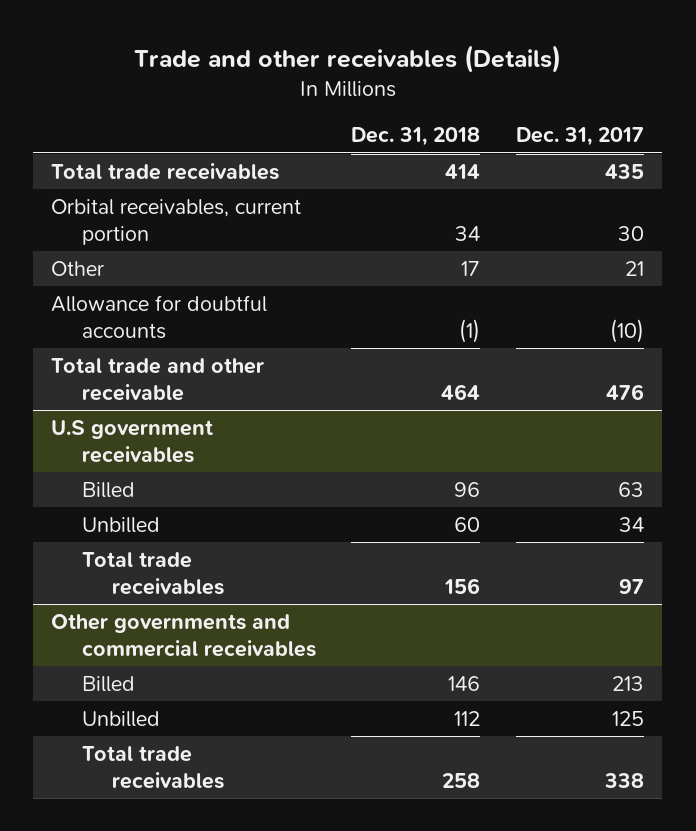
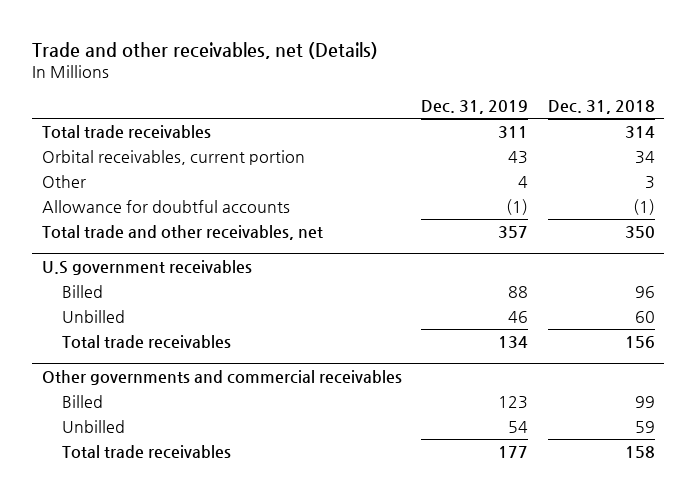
[133,44,561,73] Trade and other receivables (Details) -> [31,42,378,60] Trade and other receivables, net (Details)
[516,127,645,147] Dec. 31, 2017 -> none
none -> [421,99,529,114] Dec. 31, 2019
[445,163,481,179] 414 -> [624,126,655,139] 314
[461,260,481,276] 17 -> [644,176,655,190] 3
[51,357,265,401] Total trade and other receivable -> [41,225,323,241] Total trade and other receivables, net
[441,383,481,400] 464 -> [624,226,655,239] 350
[448,675,481,691] 146 -> [634,396,655,409] 99
[454,710,481,726] 112 -> [634,421,655,434] 59
[442,772,481,788] 258 -> [624,446,655,459] 158

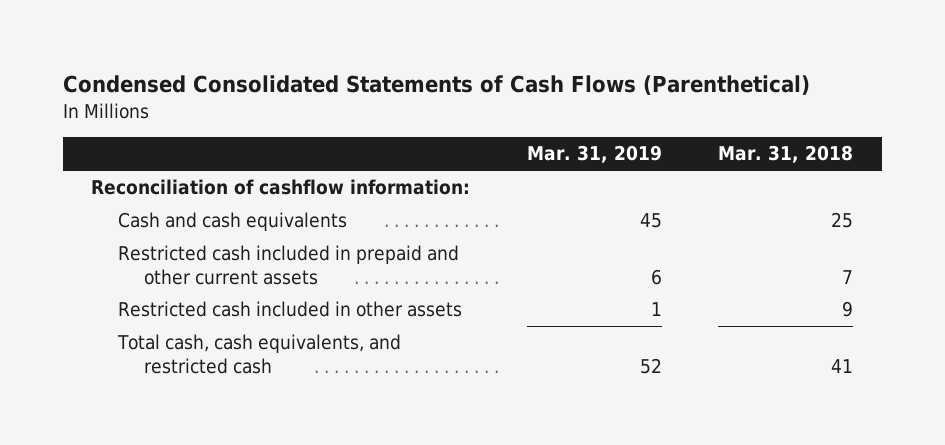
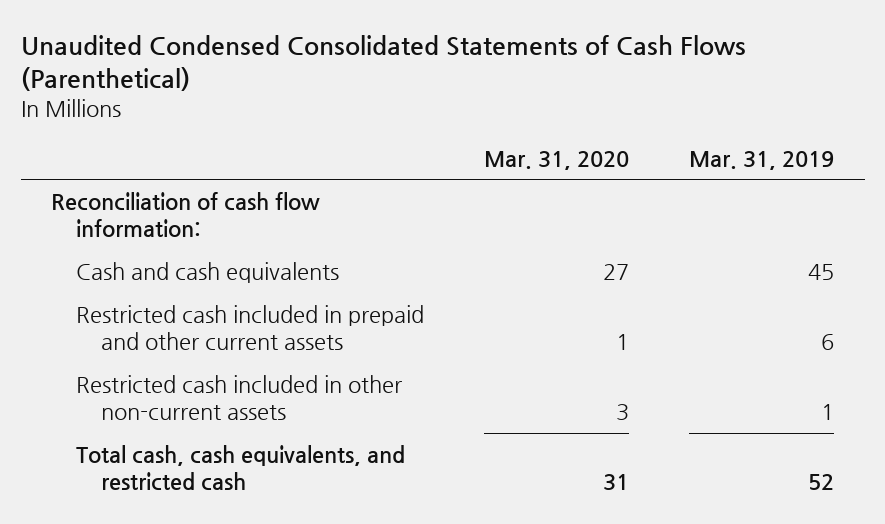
[63,75,811,96] Condensed Consolidated Statements of Cash Flows (Parenthetical) -> [20,34,746,91] Unaudited Condensed Consolidated Statements of Cash Flows (Parenthetical)
[718,145,854,164] Mar. 31, 2018 -> none
none -> [484,150,630,170] Mar. 31, 2020
[91,179,471,196] Reconciliation of cashflow information: -> [50,191,320,237] Reconciliation of cash flow information:
[117,301,462,318] Restricted cash included in other assets -> [76,374,403,420] Restricted cash included in other non-current assets

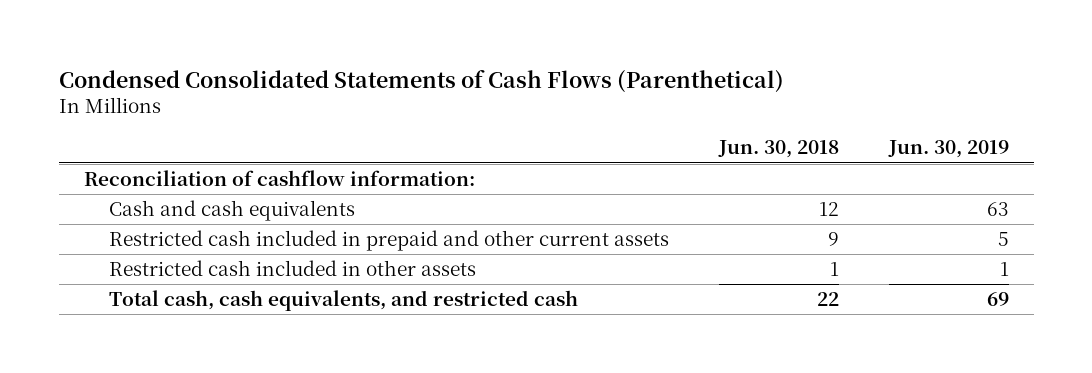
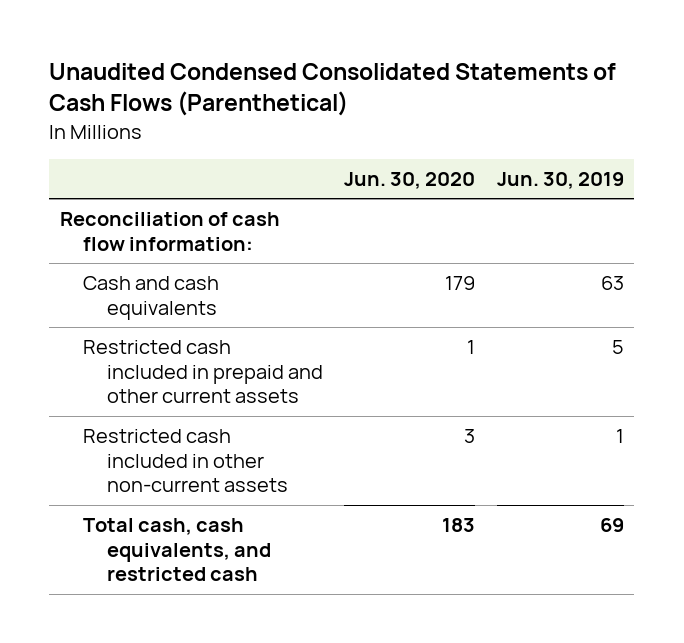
[58,69,784,93] Condensed Consolidated Statements of Cash Flows (Parenthetical) -> [49,63,617,117] Unaudited Condensed Consolidated Statements of Cash Flows (Parenthetical)
[717,140,839,159] Jun. 30, 2018 -> none
none -> [344,171,476,189] Jun. 30, 2020
[83,170,475,187] Reconciliation of cashflow information: -> [59,212,280,251] Reconciliation of cash flow information:
[109,260,477,277] Restricted cash included in other assets -> [83,429,288,493] Restricted cash included in other non-current assets

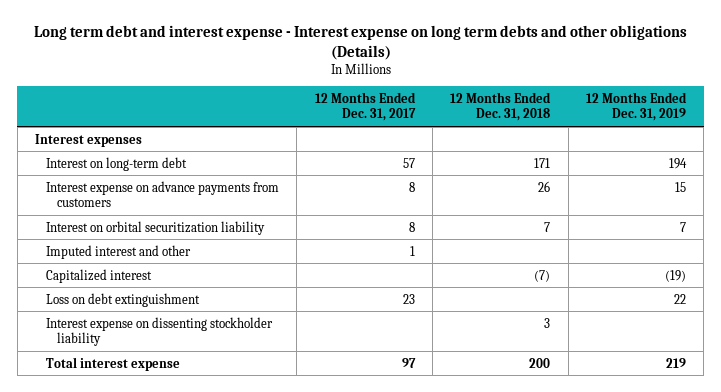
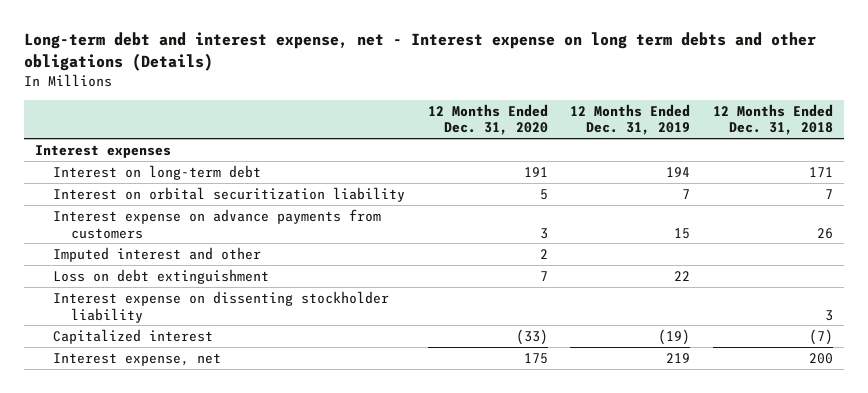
[33,25,687,60] Long term debt and interest expense - Interest expense on long term debts and other obligations (Details) -> [23,32,816,72] Long-term debt and interest expense, net - Interest expense on long term debts and other obligations (Details)
[314,91,416,122] 12 Months Ended Dec. 31, 2017 -> none
none -> [427,103,548,136] 12 Months Ended Dec. 31, 2020
[45,180,279,208] Interest expense on advance payments from customers -> [53,208,382,239] Interest expense on advance payments from customers
[45,268,152,283] Capitalized interest -> [53,328,214,344] Capitalized interest
[45,356,180,371] Total interest expense -> [53,352,222,366] Interest expense, net

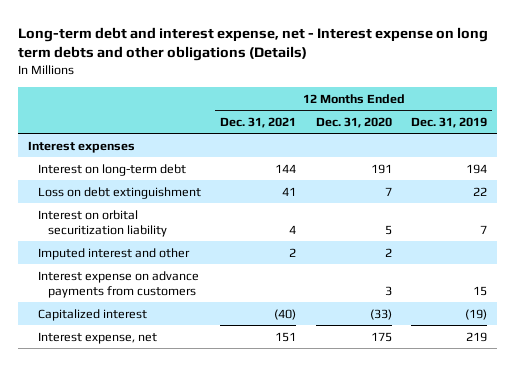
[713,103,834,136] 12 Months Ended Dec. 31, 2018 -> none
none -> [220,116,297,128] Dec. 31, 2021
[53,268,270,284] Loss on debt extinguishment -> [37,186,201,199] Loss on debt extinguishment
[53,290,390,323] Interest expense on dissenting stockholder liability -> none
[53,208,382,239] Interest expense on advance payments from customers -> [37,270,199,298] Interest expense on advance payments from customers

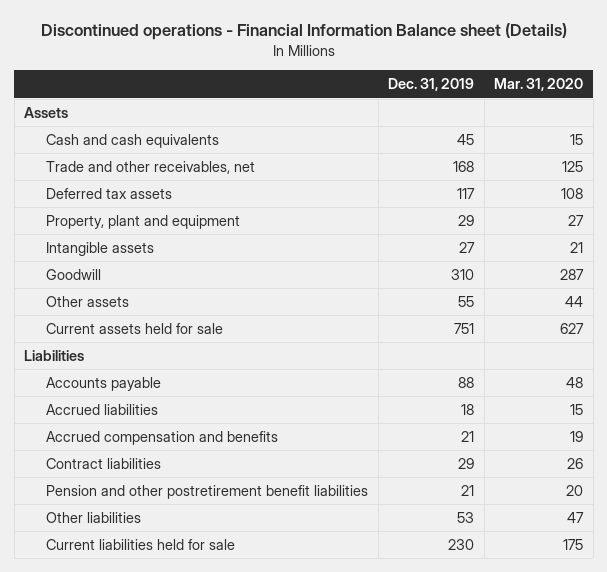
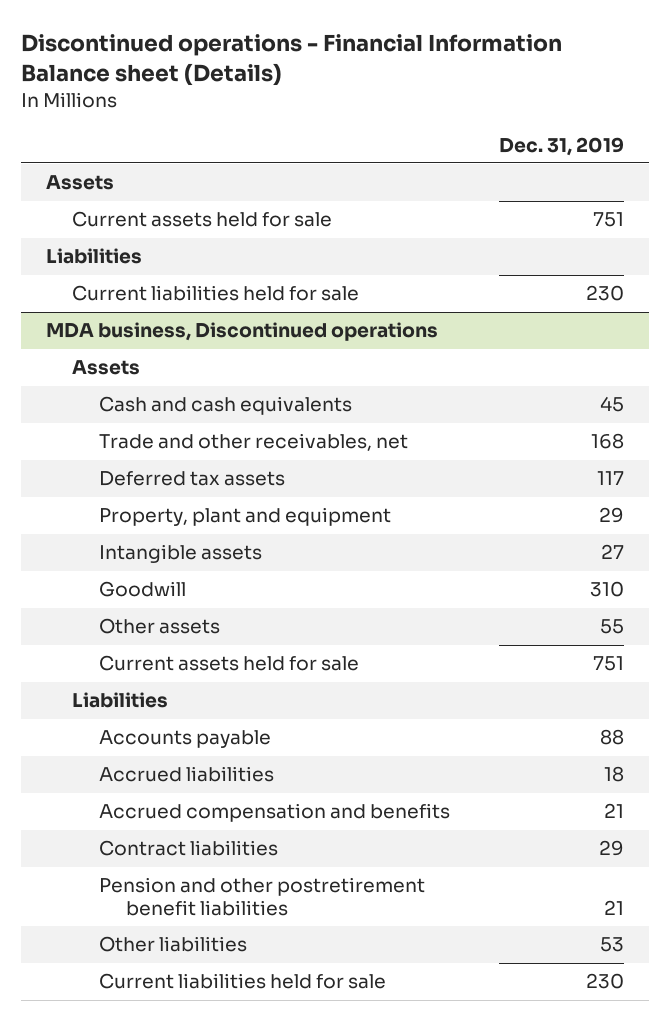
[494,78,584,92] Mar. 31, 2020 -> none
none -> [72,211,333,228] Current assets held for sale
none -> [45,248,142,265] Liabilities
none -> [72,285,360,302] Current liabilities held for sale
none -> [45,322,438,342] MDA business, Discontinued operations
none -> [72,360,141,376] Assets

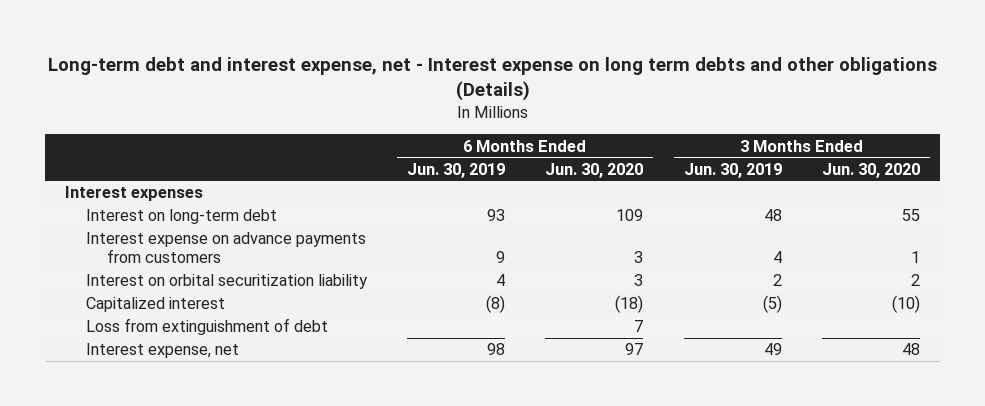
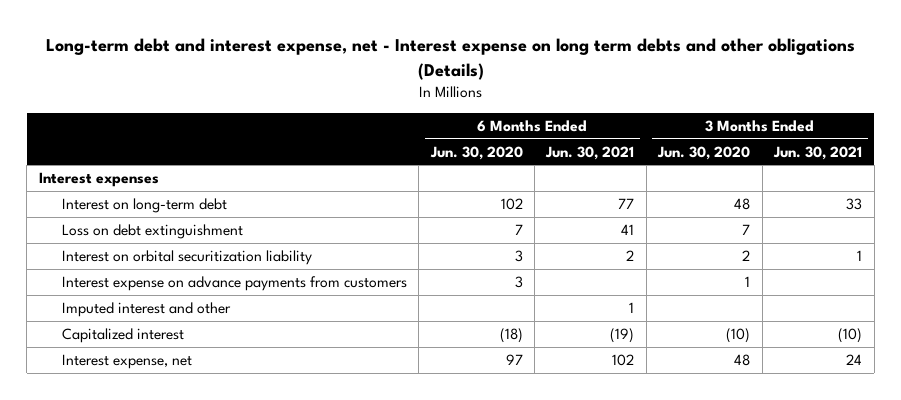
[407,162,506,178] Jun. 30, 2019 -> none
[683,162,782,178] Jun. 30, 2019 -> none
none -> [545,145,635,160] Jun. 30, 2021
none -> [773,145,863,160] Jun. 30, 2021
[616,209,644,222] 109 -> [500,198,523,211] 102
[901,209,920,222] 55 -> [734,198,751,211] 48
none -> [61,224,243,240] Loss on debt extinguishment
[86,232,367,264] Interest expense on advance payments from customers -> [61,276,407,292] Interest expense on advance payments from customers
none -> [61,302,231,318] Imputed interest and other
[86,318,329,336] Loss from extinguishment of debt -> none

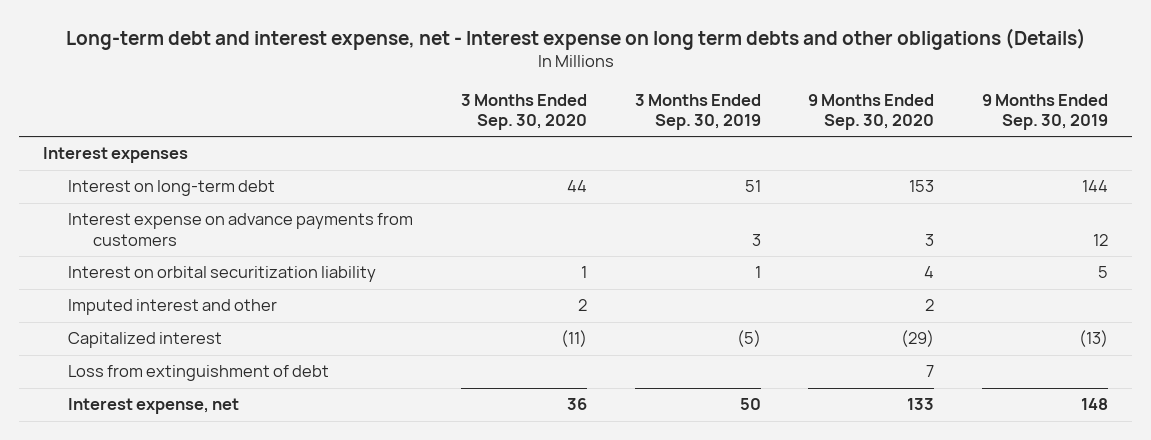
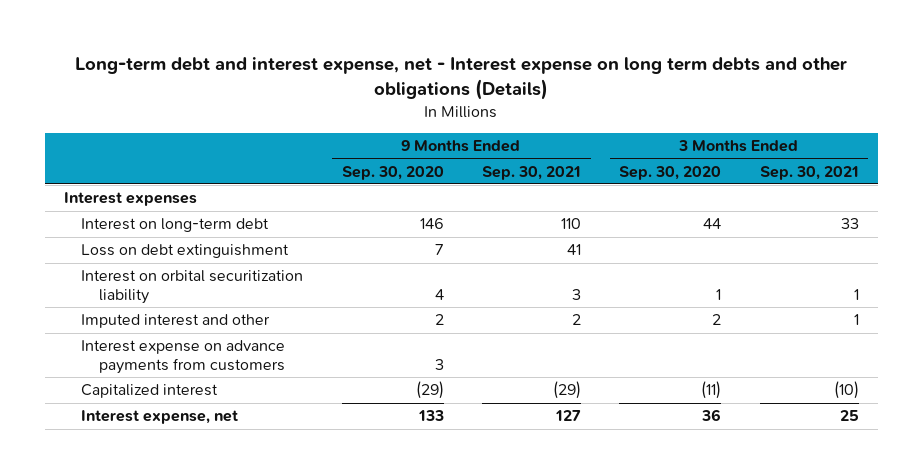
[634,93,761,130] 3 Months Ended Sep. 30, 2019 -> none
[982,93,1109,130] 9 Months Ended Sep. 30, 2019 -> none
none -> [482,165,582,180] Sep. 30, 2021
none -> [759,165,859,180] Sep. 30, 2021
[909,180,935,193] 153 -> [419,218,444,230] 146
none -> [81,244,290,259] Loss on debt extinguishment
[68,213,414,246] Interest expense on advance payments from customers -> [81,340,286,375] Interest expense on advance payments from customers
[68,365,330,382] Loss from extinguishment of debt -> none

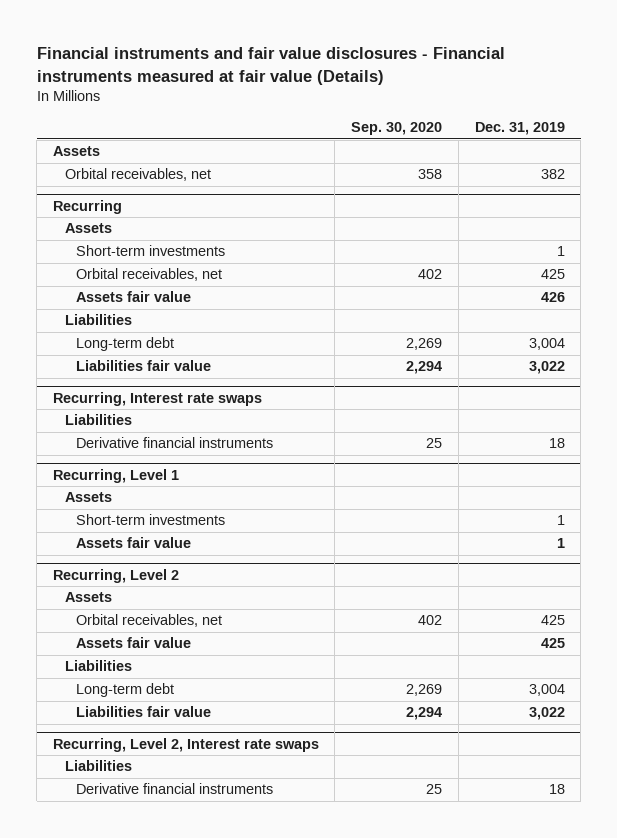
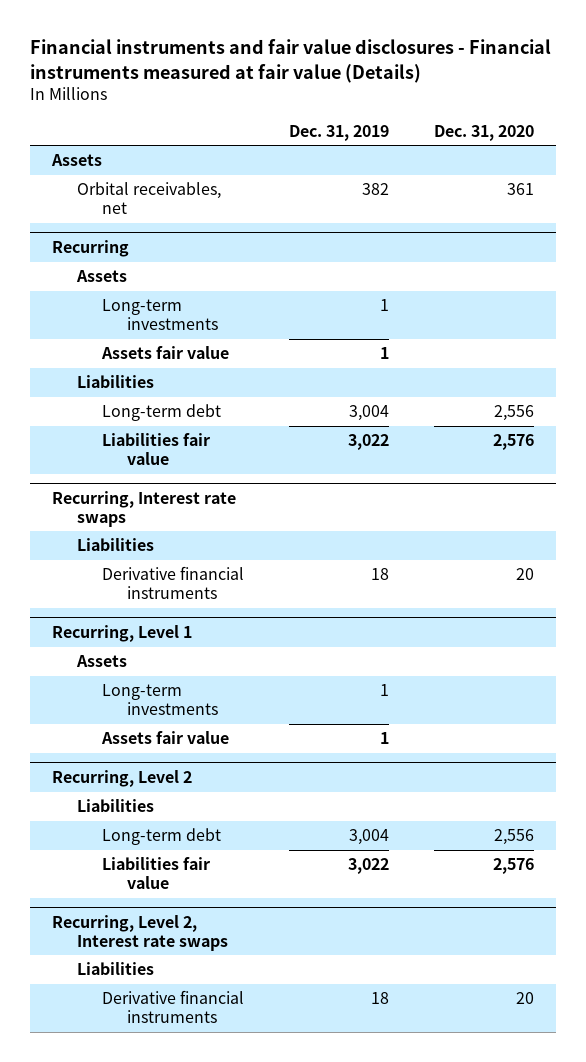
[351,122,443,136] Sep. 30, 2020 -> none
none -> [433,124,534,141] Dec. 31, 2020
[76,268,223,282] Orbital receivables, net -> none
[76,245,226,257] Short-term investments -> [102,299,218,331] Long-term investments
[540,292,565,303] 426 -> [379,347,389,360] 1
[76,514,226,526] Short-term investments -> [102,684,218,716] Long-term investments
[64,592,112,603] Assets -> none
[76,614,223,628] Orbital receivables, net -> none
[76,637,192,649] Assets fair value -> none

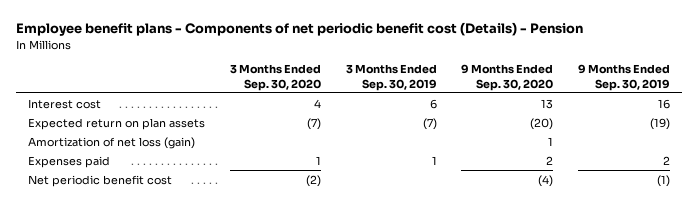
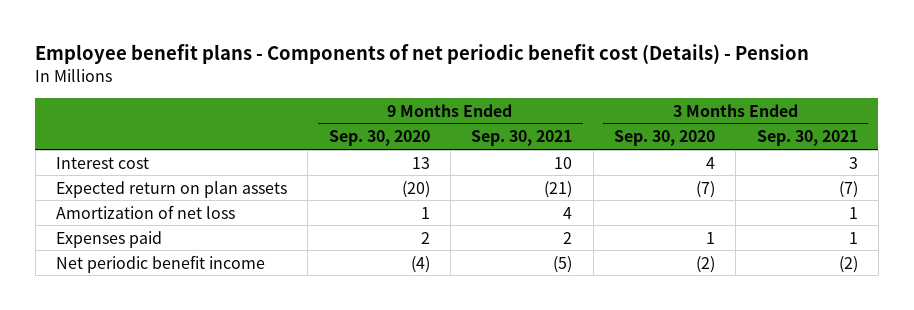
[345,64,437,91] 3 Months Ended Sep. 30, 2019 -> none
[578,64,671,91] 9 Months Ended Sep. 30, 2019 -> none
none -> [471,130,573,147] Sep. 30, 2021
none -> [756,130,858,147] Sep. 30, 2021
[28,136,196,149] Amortization of net loss (gain) -> [55,204,235,219] Amortization of net loss
[28,174,173,187] Net periodic benefit cost -> [55,254,265,273] Net periodic benefit income

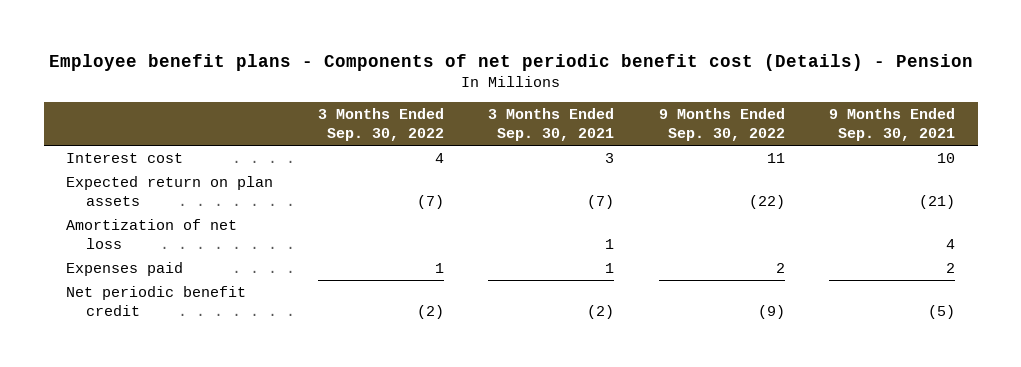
[328,130,430,147] Sep. 30, 2020 -> none
[613,130,715,147] Sep. 30, 2020 -> none
none -> [317,108,444,142] 3 Months Ended Sep. 30, 2022
none -> [658,108,785,142] 9 Months Ended Sep. 30, 2022
[55,254,265,273] Net periodic benefit income -> [65,285,246,316] Net periodic benefit credit

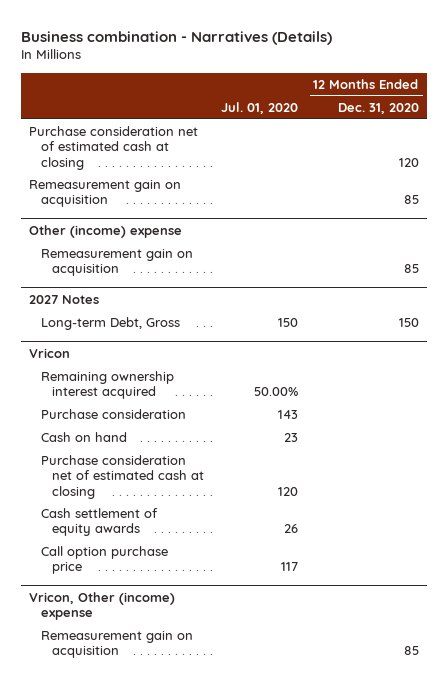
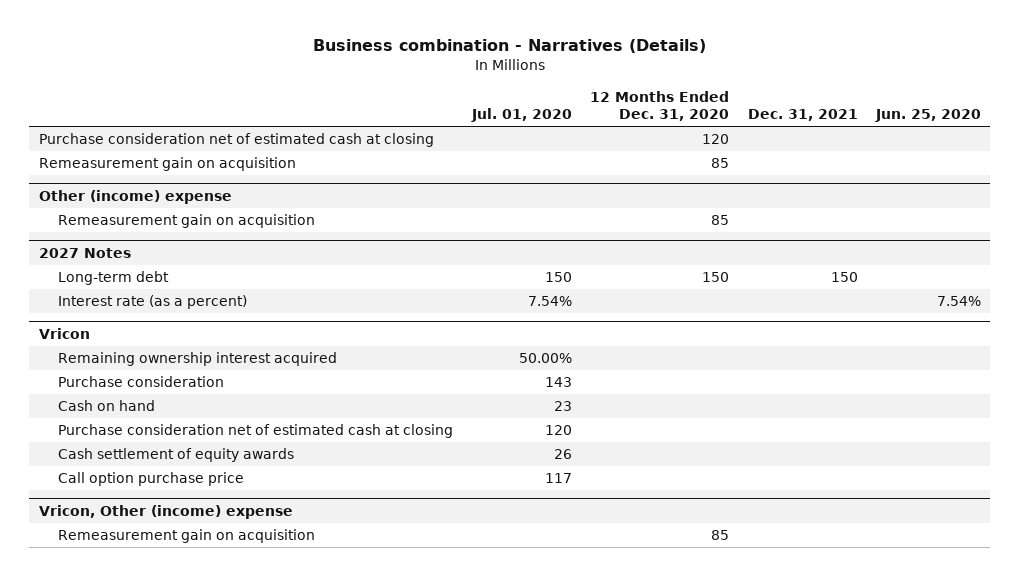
none -> [747,109,858,122] Dec. 31, 2021
none -> [875,109,982,123] Jun. 25, 2020
[40,317,180,331] Long-term Debt, Gross -> [58,271,170,286] Long-term debt
none -> [58,295,248,310] Interest rate (as a percent)

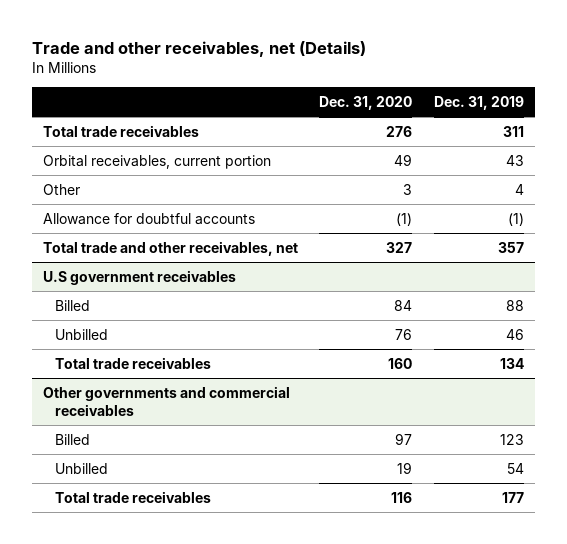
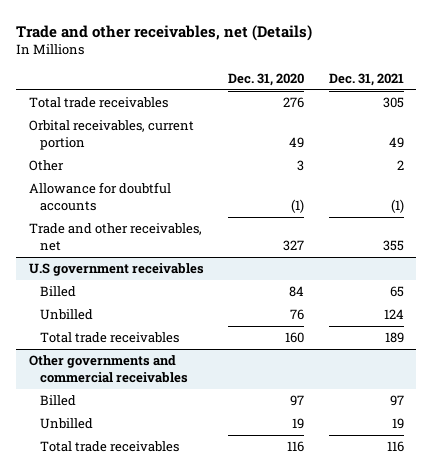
[434,96,525,111] Dec. 31, 2019 -> none
none -> [328,72,404,86] Dec. 31, 2021
[42,240,298,256] Total trade and other receivables, net -> [28,223,202,251] Trade and other receivables, net

